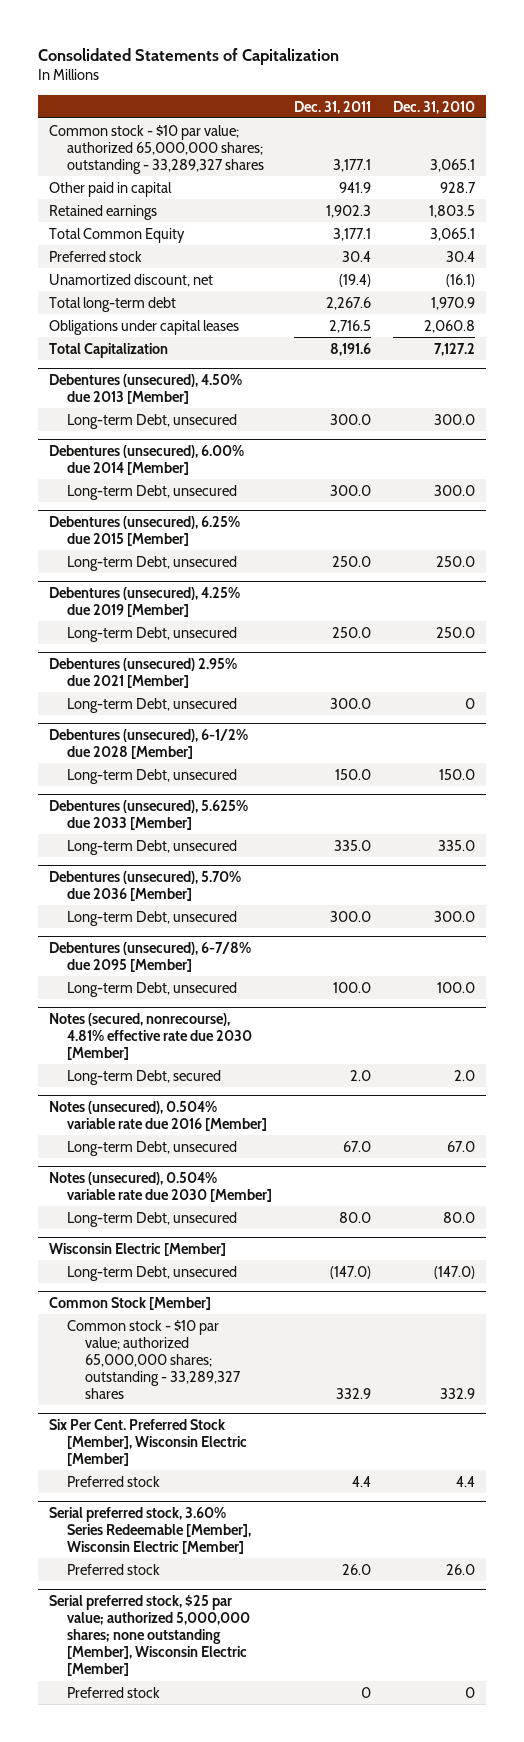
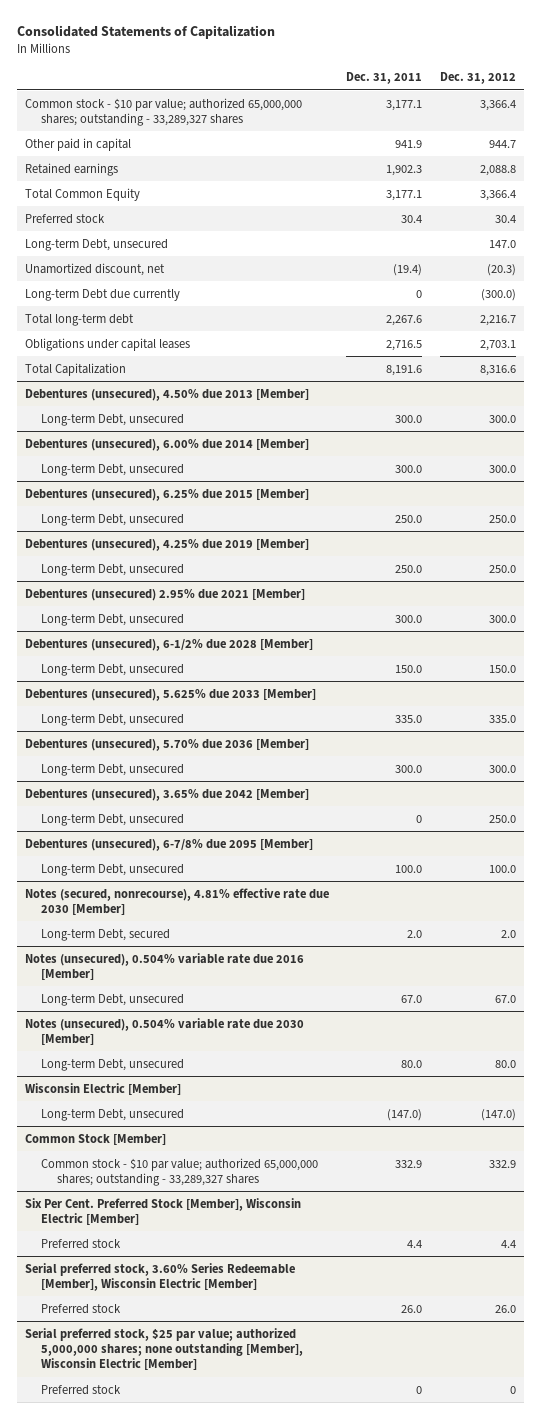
[393,100,476,114] Dec. 31, 2010 -> none
none -> [439,72,516,85] Dec. 31, 2012
none -> [25,238,169,251] Long-term Debt, unsecured
none -> [25,288,181,301] Long-term Debt due currently
none -> [25,788,310,801] Debentures (unsecured), 3.65% due 2042 [Member]
none -> [40,813,184,826] Long-term Debt, unsecured

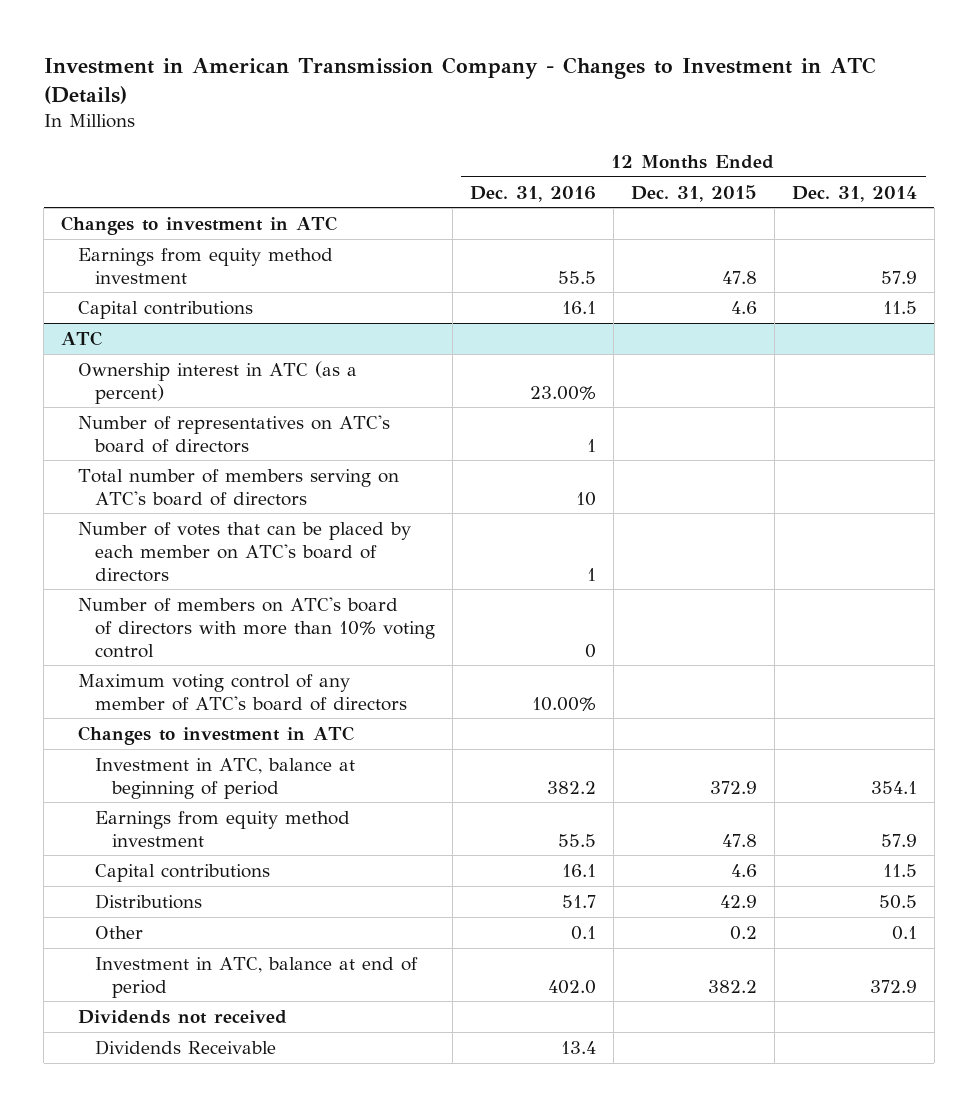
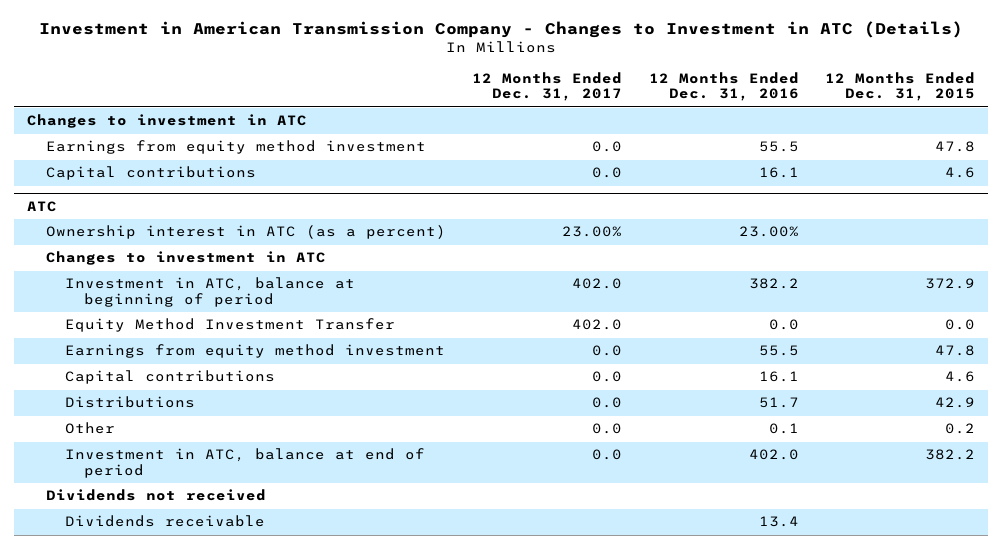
[791,185,917,202] Dec. 31, 2014 -> none
none -> [472,71,623,102] 12 Months Ended Dec. 31, 2017
[78,414,391,453] Number of representatives on ATC's board of directors -> none
[78,468,400,506] Total number of members serving on ATC's board of directors -> none
[78,521,412,582] Number of votes that can be placed by each member on ATC's board of directors -> none
[78,596,436,658] Number of members on ATC's board of directors with more than 10% voting control -> none
[78,673,408,711] Maximum voting control of any member of ATC's board of directors -> none
none -> [64,318,395,333] Equity Method Investment Transfer
[95,1039,277,1055] Dividends Receivable -> [64,515,265,528] Dividends receivable

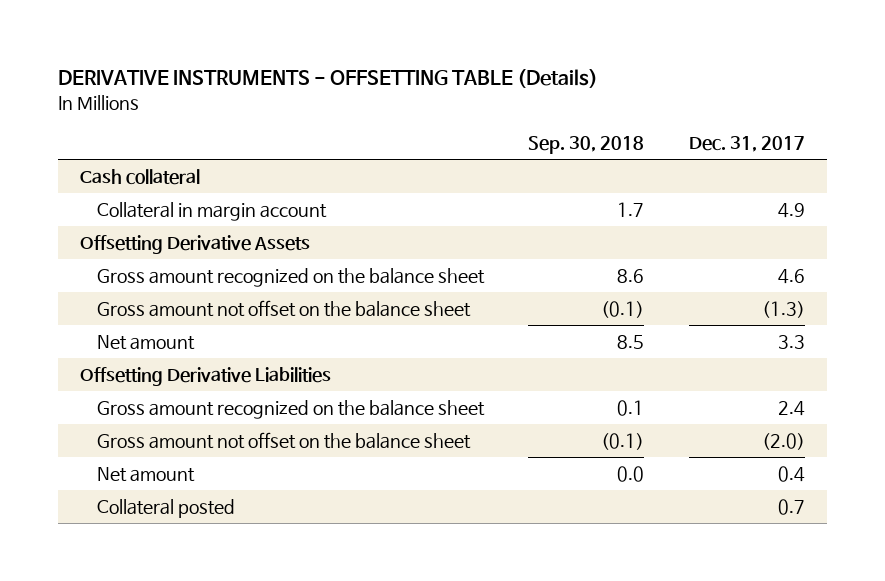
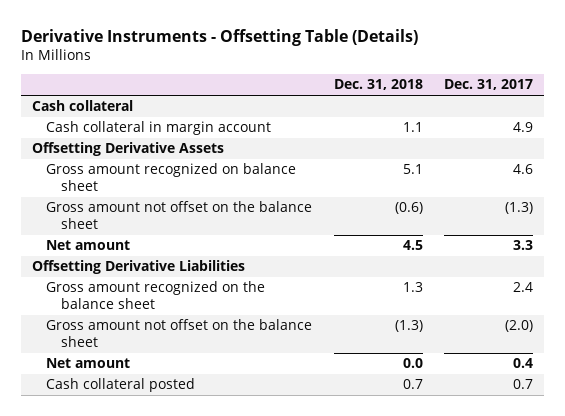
[57,68,598,88] DERIVATIVE INSTRUMENTS - OFFSETTING TABLE (Details) -> [21,29,419,47] Derivative Instruments - Offsetting Table (Details)
[528,136,645,155] Sep. 30, 2018 -> none
none -> [333,79,423,91] Dec. 31, 2018
[96,202,327,222] Collateral in margin account -> [46,121,272,136] Cash collateral in margin account
[96,268,485,288] Gross amount recognized on the balance sheet -> [46,163,297,192] Gross amount recognized on balance sheet
[96,499,235,519] Collateral posted -> [46,378,196,393] Cash collateral posted

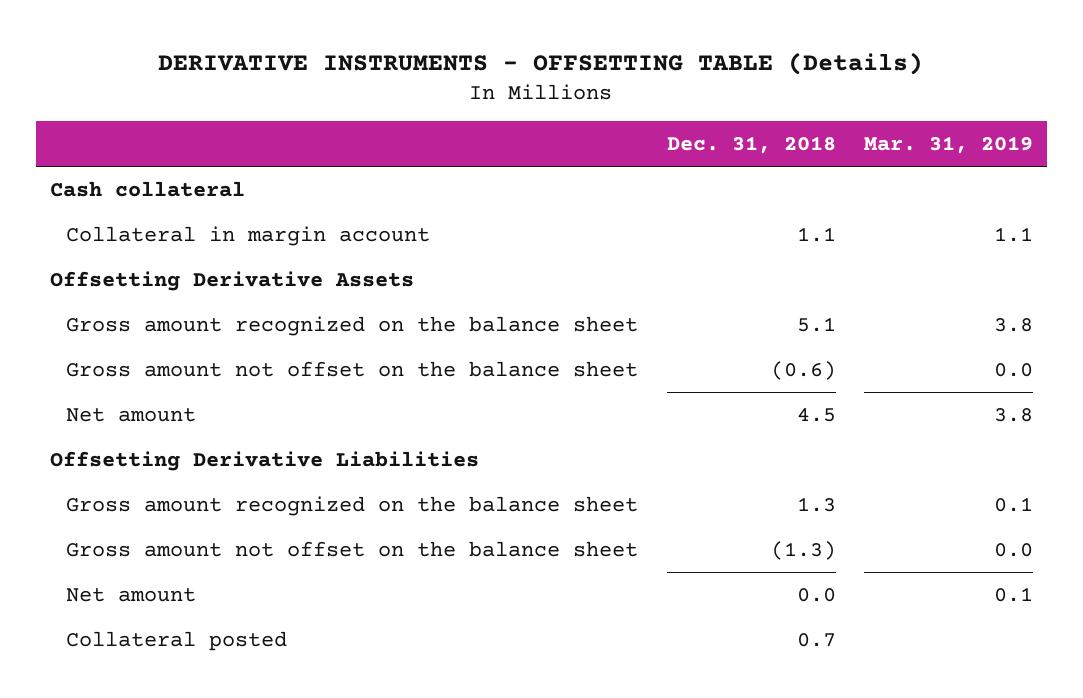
[21,29,419,47] Derivative Instruments - Offsetting Table (Details) -> [158,51,924,75] DERIVATIVE INSTRUMENTS - OFFSETTING TABLE (Details)
[444,79,534,91] Dec. 31, 2017 -> none
none -> [863,136,1033,155] Mar. 31, 2019
[46,121,272,136] Cash collateral in margin account -> [66,225,431,246] Collateral in margin account
[46,163,297,192] Gross amount recognized on balance sheet -> [66,315,639,336] Gross amount recognized on the balance sheet
[46,378,196,393] Cash collateral posted -> [66,630,288,651] Collateral posted

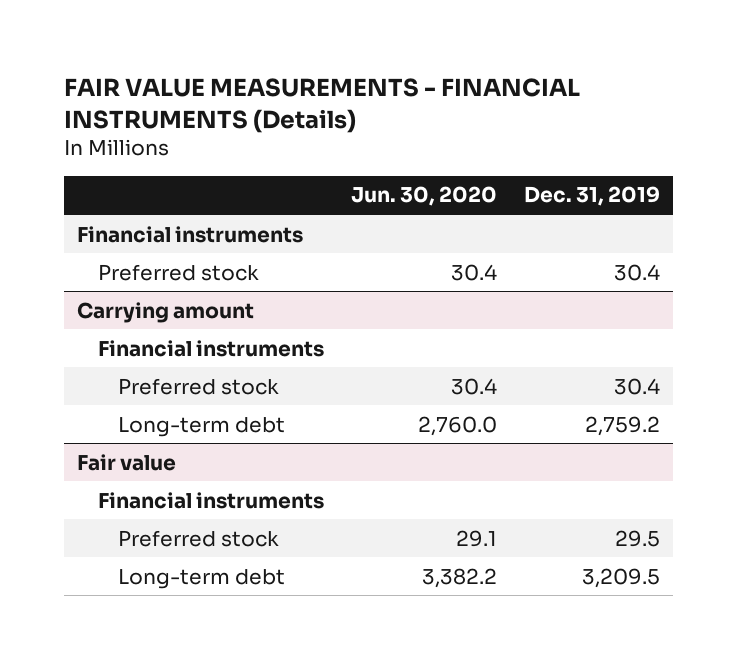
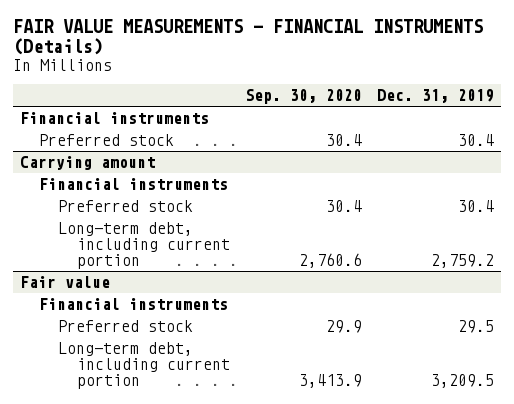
[350,186,497,207] Jun. 30, 2020 -> none
none -> [244,89,362,105] Sep. 30, 2020
[118,416,286,437] Long-term debt -> [58,222,231,270] Long-term debt, including current portion
[118,568,286,589] Long-term debt -> [58,342,231,390] Long-term debt, including current portion

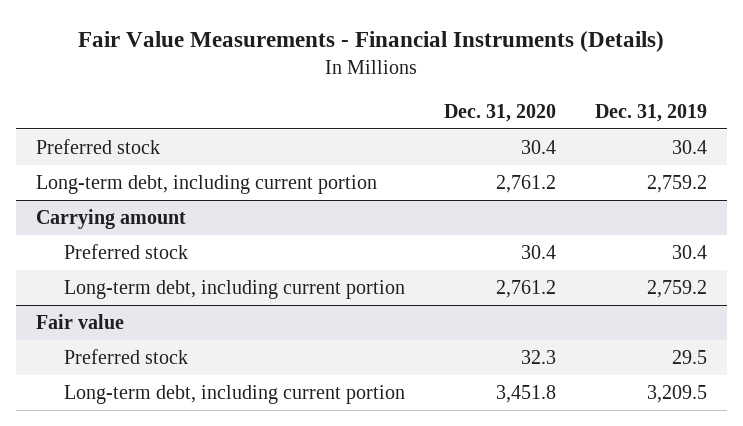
[12,18,483,56] FAIR VALUE MEASUREMENTS - FINANCIAL INSTRUMENTS (Details) -> [78,31,665,53] Fair Value Measurements - Financial Instruments (Details)
[244,89,362,105] Sep. 30, 2020 -> none
none -> [444,103,557,122] Dec. 31, 2020
[19,112,209,125] Financial instruments -> none
none -> [35,174,377,194] Long-term debt, including current portion
[39,178,229,191] Financial instruments -> none
[39,298,229,311] Financial instruments -> none

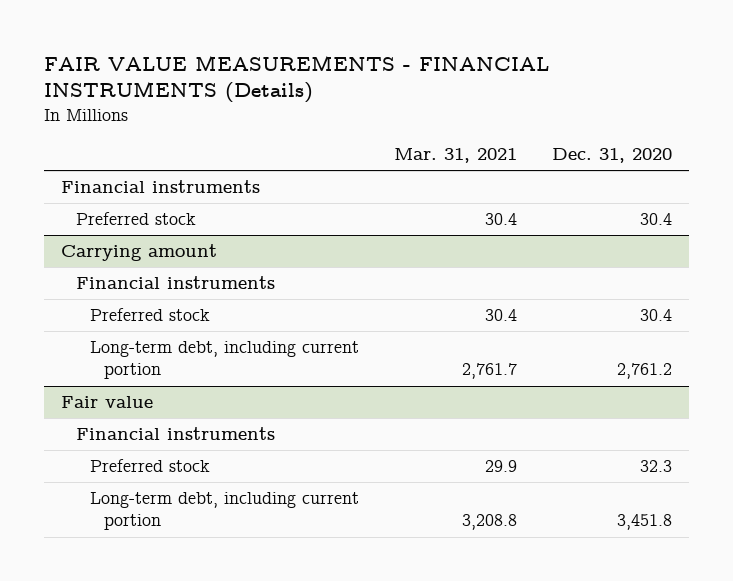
[78,31,665,53] Fair Value Measurements - Financial Instruments (Details) -> [43,54,549,104] FAIR VALUE MEASUREMENTS - FINANCIAL INSTRUMENTS (Details)
[595,103,708,122] Dec. 31, 2019 -> none
none -> [393,148,517,164] Mar. 31, 2021
none -> [61,180,261,194] Financial instruments
[35,174,377,194] Long-term debt, including current portion -> none
none -> [75,276,275,290] Financial instruments
none -> [75,427,275,441] Financial instruments

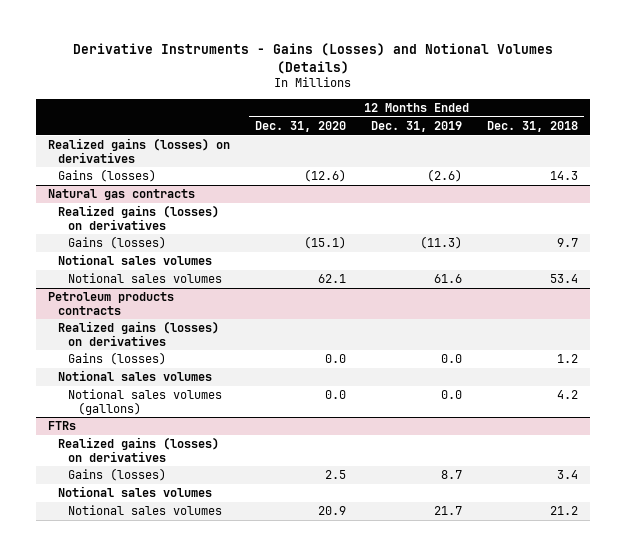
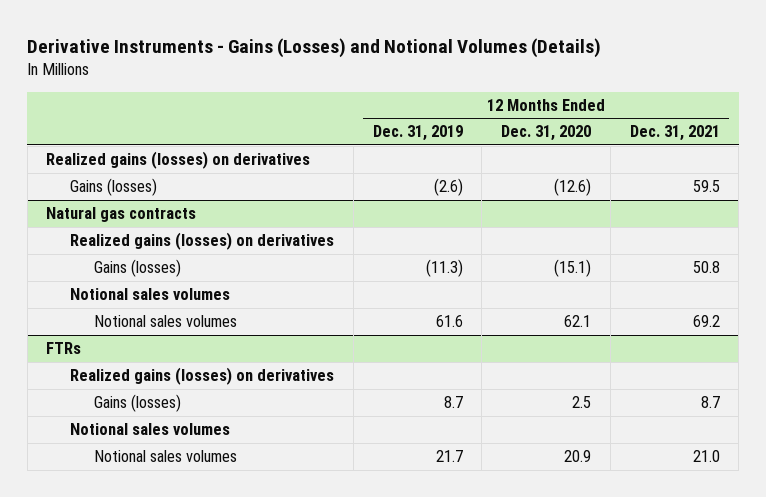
[486,120,578,132] Dec. 31, 2018 -> none
none -> [629,125,720,142] Dec. 31, 2021
[48,292,175,315] Petroleum products contracts -> none
[58,321,220,346] Realized gains (losses) on derivatives -> none
[68,352,167,366] Gains (losses) -> none
[58,370,213,382] Notional sales volumes -> none
[68,389,223,415] Notional sales volumes (gallons) -> none

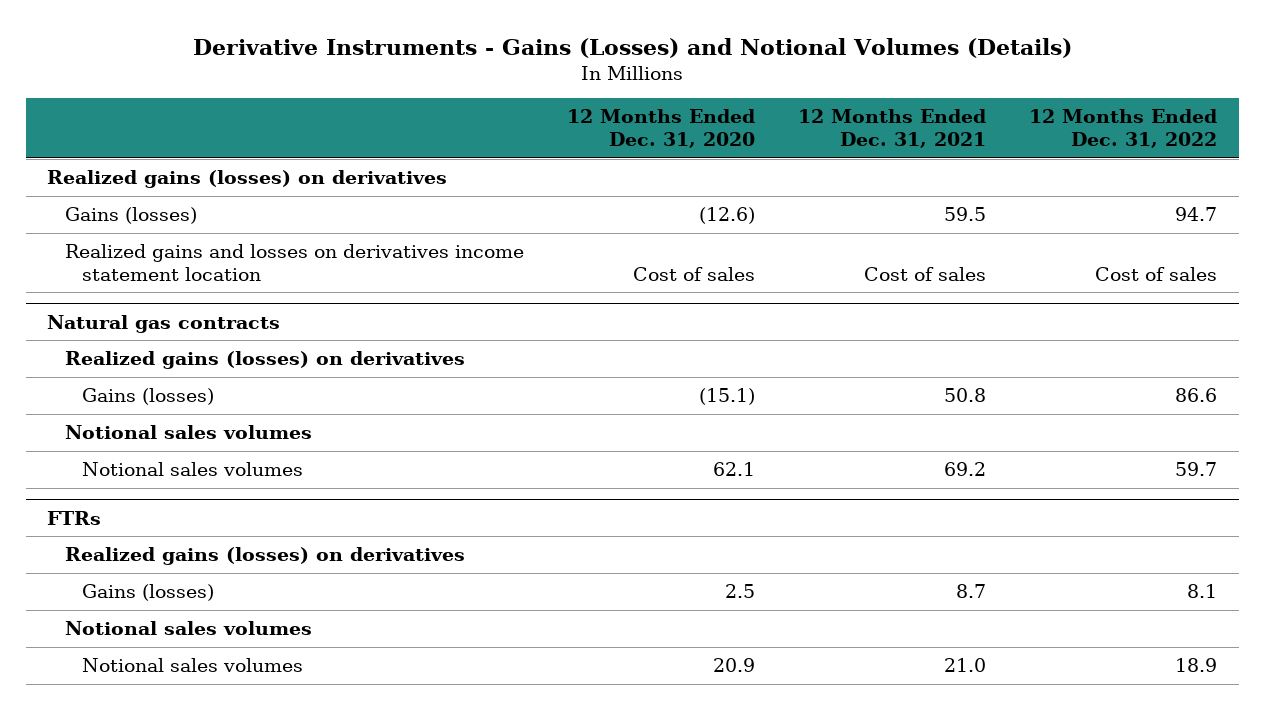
[372,125,463,142] Dec. 31, 2019 -> none
none -> [1029,109,1218,149] 12 Months Ended Dec. 31, 2022
none -> [64,244,524,281] Realized gains and losses on derivatives income statement location

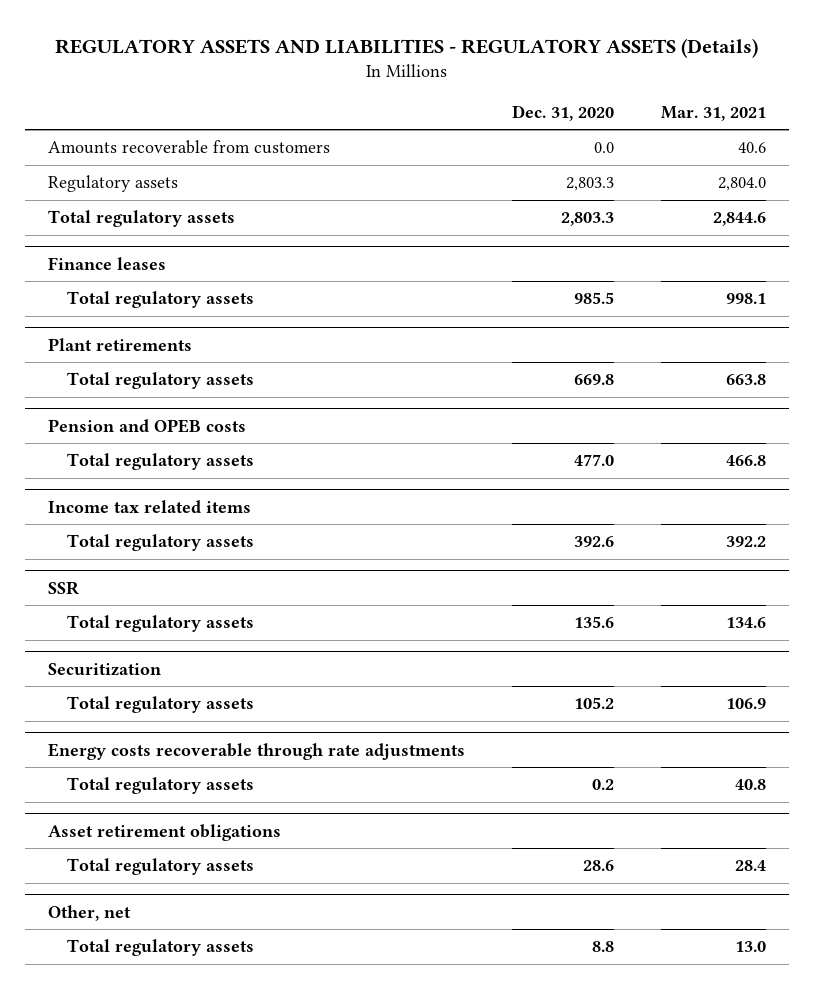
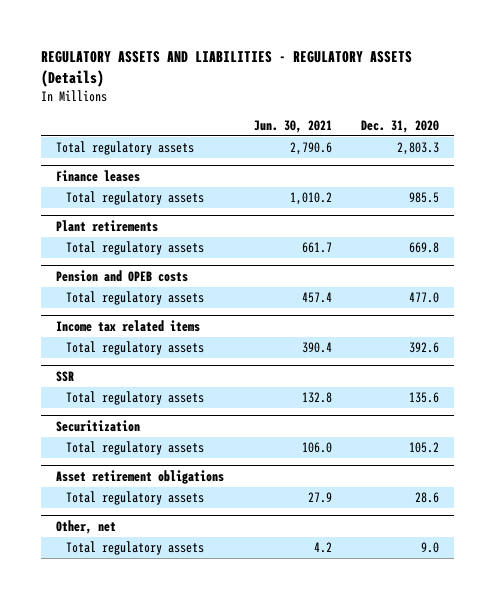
[661,105,767,121] Mar. 31, 2021 -> none
none -> [253,119,332,133] Jun. 30, 2021
[48,140,331,155] Amounts recoverable from customers -> none
[48,175,179,193] Regulatory assets -> none
[48,742,466,760] Energy costs recoverable through rate adjustments -> none
[67,777,255,795] Total regulatory assets -> none
[592,941,615,953] 8.8 -> [421,542,440,554] 9.0

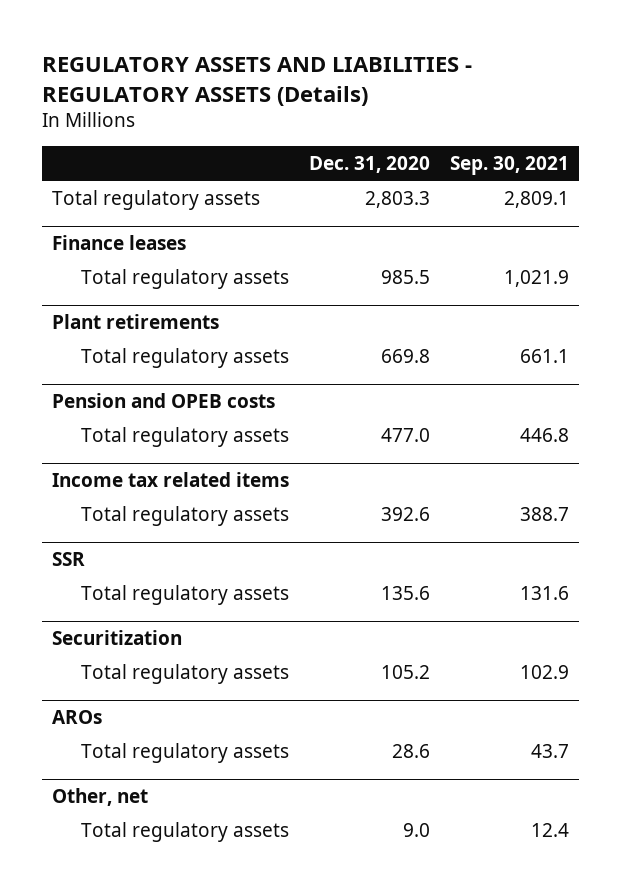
[253,119,332,133] Jun. 30, 2021 -> none
none -> [450,156,570,176] Sep. 30, 2021
[56,470,225,485] Asset retirement obligations -> [52,709,103,724] AROs

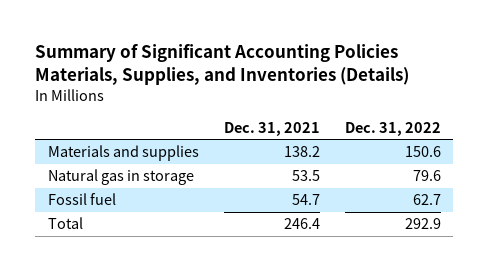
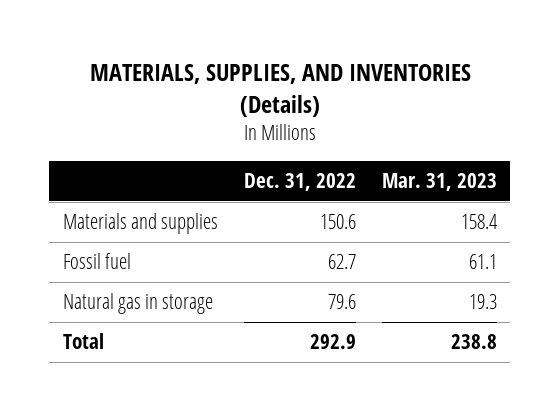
[35,43,410,85] Summary of Significant Accounting Policies Materials, Supplies, and Inventories (Details) -> [89,64,471,117] MATERIALS, SUPPLIES, AND INVENTORIES (Details)
[223,121,320,136] Dec. 31, 2021 -> none
none -> [381,172,497,191] Mar. 31, 2023
[47,169,194,186] Natural gas in storage -> [62,293,213,315] Natural gas in storage

